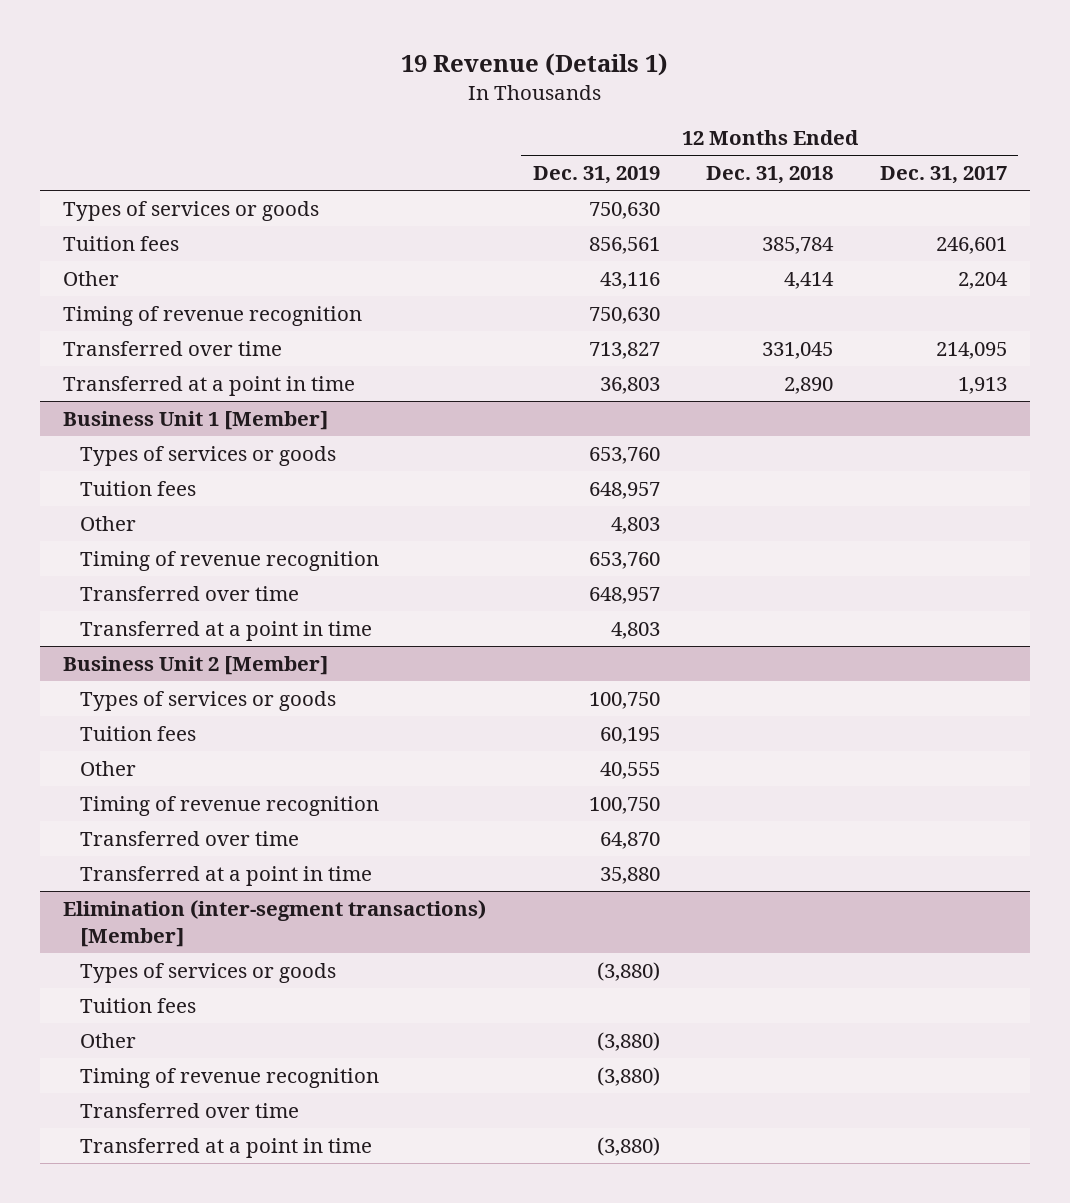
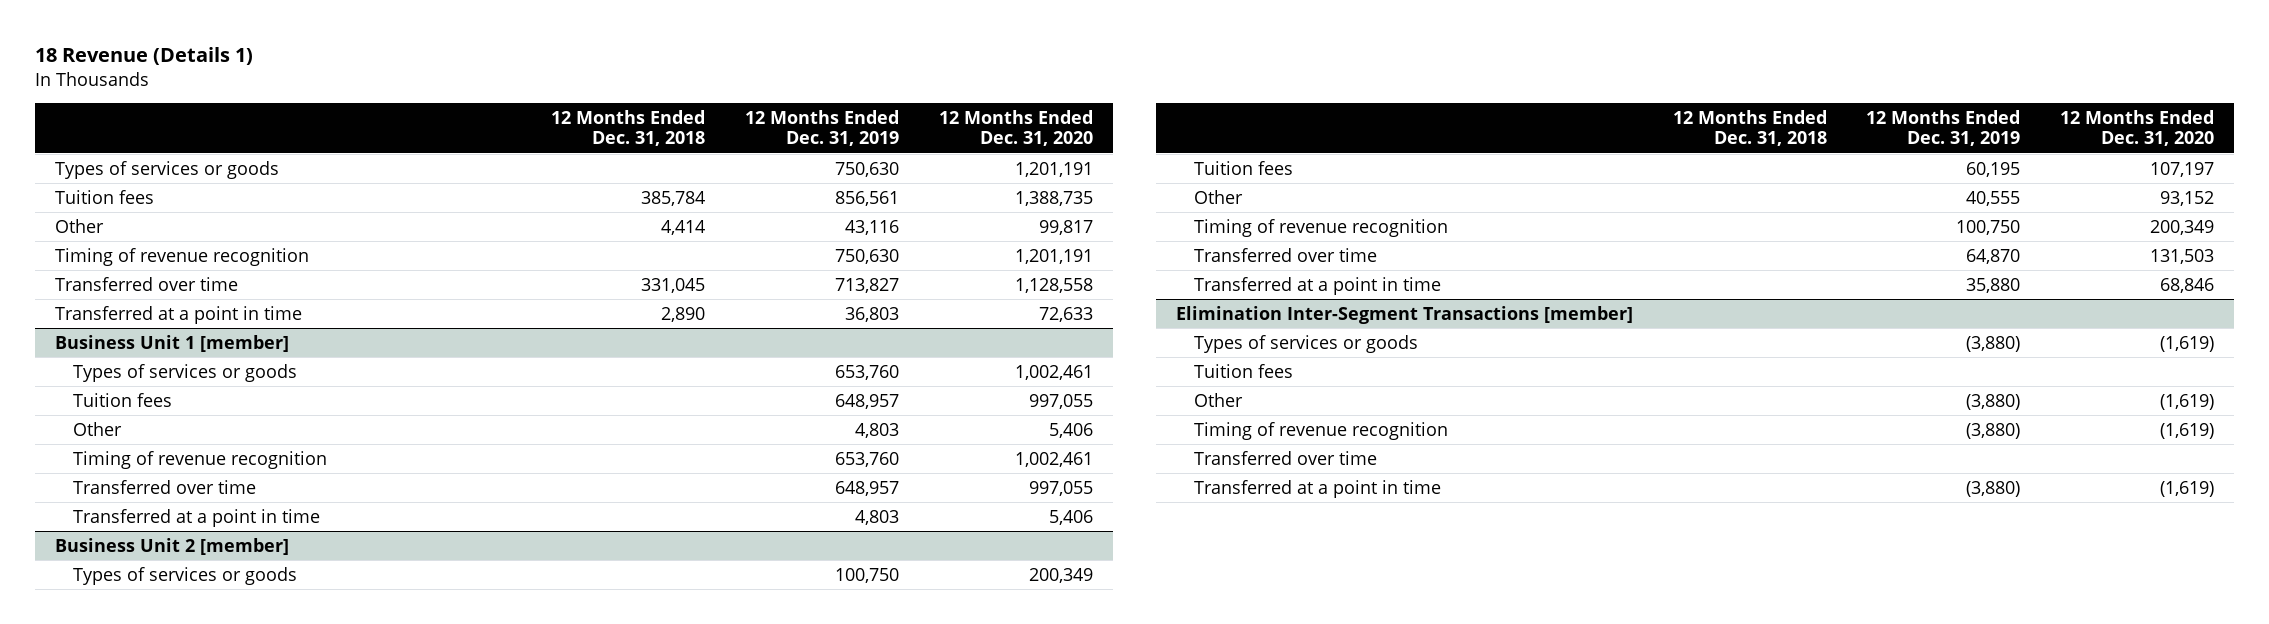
[400,52,668,76] 19 Revenue (Details 1) -> [35,47,254,66] 18 Revenue (Details 1)
[879,166,1007,185] Dec. 31, 2017 -> none
none -> [938,110,1093,147] 12 Months Ended Dec. 31, 2020
[63,410,329,430] Business Unit 1 [Member] -> [54,334,289,352] Business Unit 1 [member]
[63,655,329,675] Business Unit 2 [Member] -> [54,537,289,555] Business Unit 2 [member]
[63,899,487,947] Elimination (inter-segment transactions) [Member] -> [1175,305,1633,324] Elimination Inter-Segment Transactions [member]

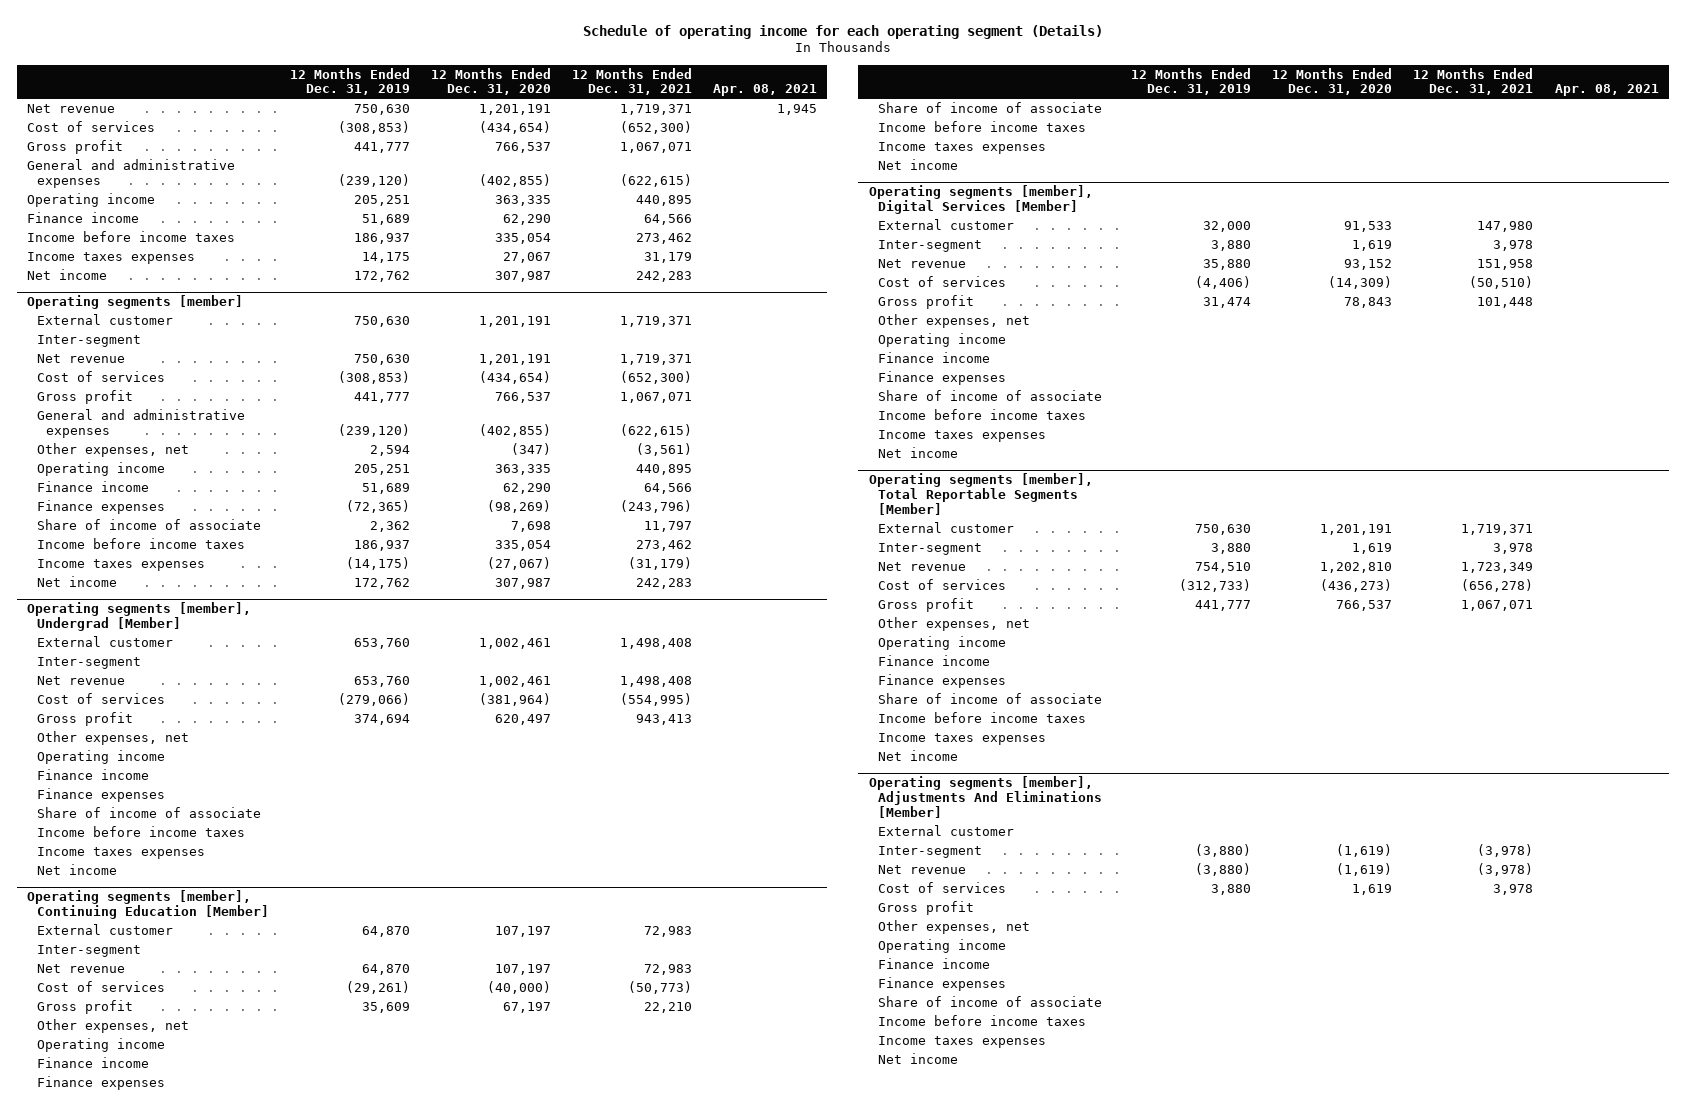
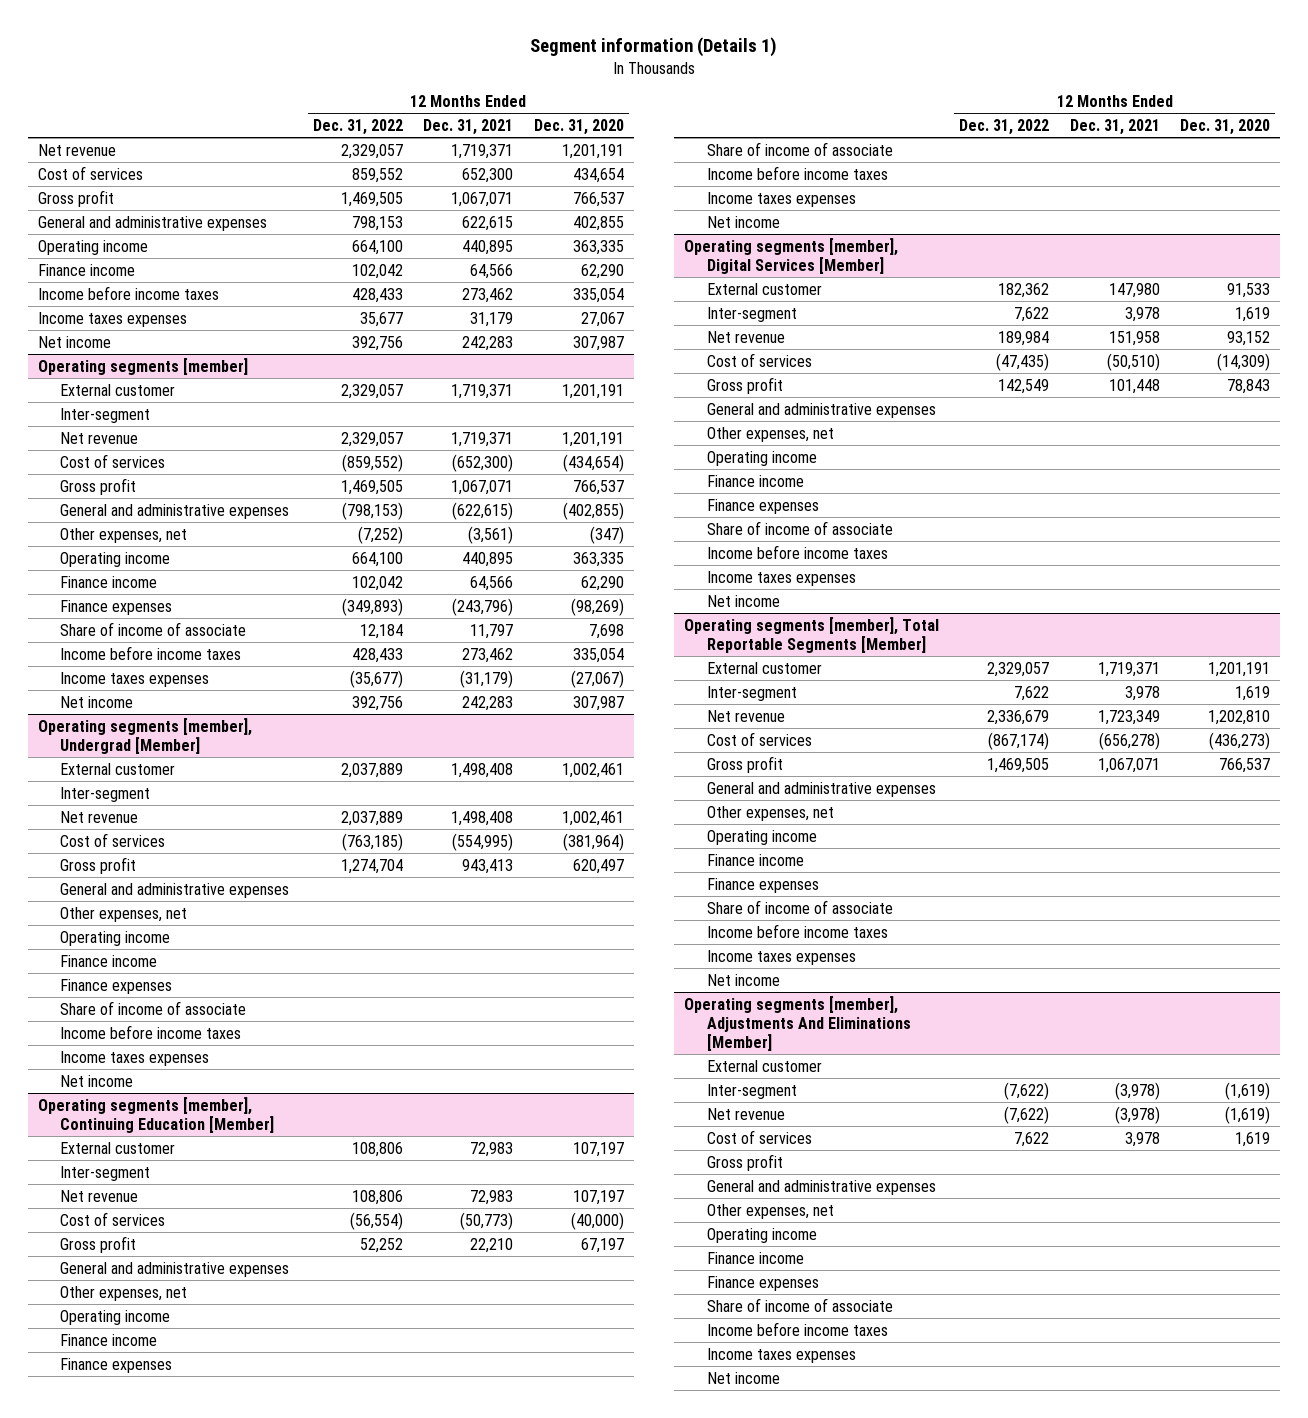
[582,24,1103,39] Schedule of operating income for each operating segment (Details) -> [529,37,777,58] Segment information (Details 1)
[289,67,410,96] 12 Months Ended Dec. 31, 2019 -> none
[712,84,817,97] Apr. 08, 2021 -> none
none -> [313,119,404,136] Dec. 31, 2022
[478,121,551,135] (434,654) -> [572,167,624,183] 434,654
[619,121,692,135] (652,300) -> [462,167,514,183] 652,300
[478,173,551,187] (402,855) -> [572,215,624,231] 402,855
[619,173,692,187] (622,615) -> [462,215,514,231] 622,615
none -> [60,882,290,898] General and administrative expenses
none -> [60,1261,290,1277] General and administrative expenses
none -> [706,402,936,418] General and administrative expenses
none -> [706,781,936,797] General and administrative expenses
none -> [706,1179,936,1195] General and administrative expenses

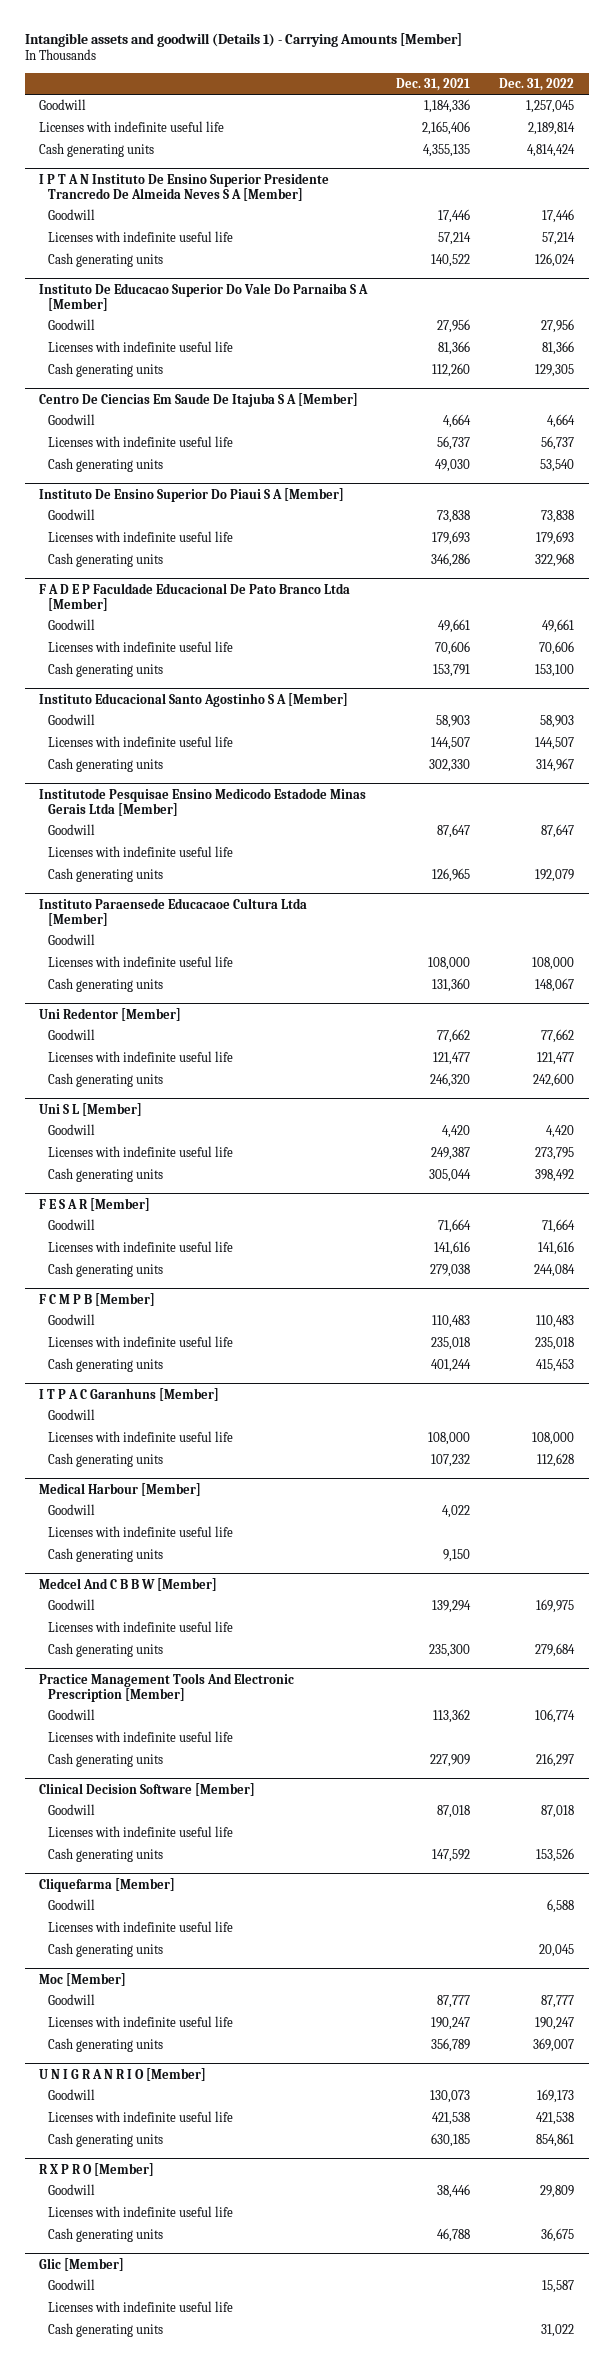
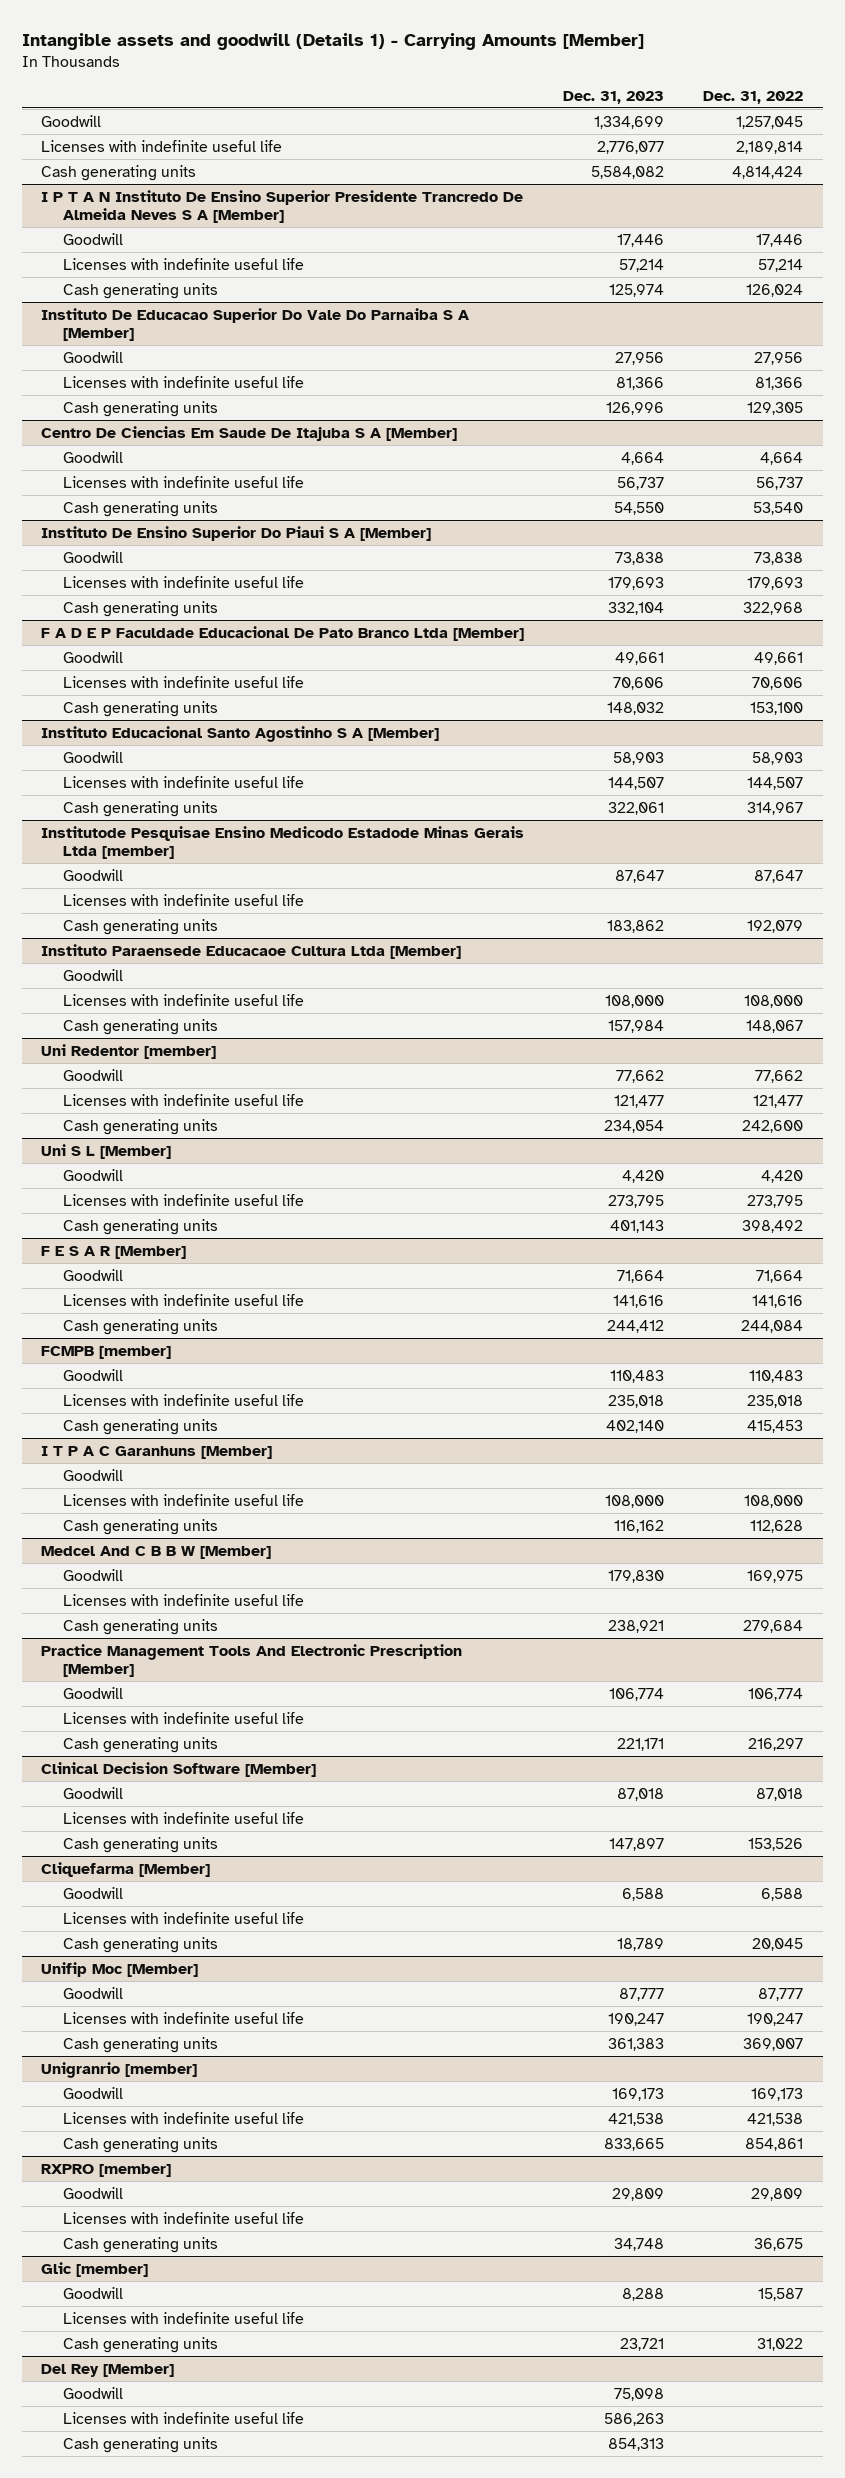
[396,77,471,91] Dec. 31, 2021 -> none
none -> [563,90,665,104] Dec. 31, 2023
[39,787,367,816] Institutode Pesquisae Ensino Medicodo Estadode Minas Gerais Ltda [Member] -> [41,825,525,860] Institutode Pesquisae Ensino Medicodo Estadode Minas Gerais Ltda [member]
[39,1007,182,1021] Uni Redentor [Member] -> [41,1043,217,1059] Uni Redentor [member]
[39,1292,156,1306] F C M P B [Member] -> [41,1345,172,1359] FCMPB [member]
[39,1482,202,1496] Medical Harbour [Member] -> none
[48,1503,96,1515] Goodwill -> none
[48,1525,234,1537] Licenses with indefinite useful life -> none
[48,1547,164,1562] Cash generating units -> none
[39,1972,127,1986] Moc [Member] -> [41,1961,199,1977] Unifip Moc [Member]
[39,2067,207,2081] U N I G R A N R I O [Member] -> [41,2061,198,2078] Unigranrio [member]
[39,2162,155,2176] R X P R O [Member] -> [41,2163,172,2177] RXPRO [member]
[39,2257,125,2271] Glic [Member] -> [41,2261,149,2277] Glic [member]
none -> [41,2363,175,2377] Del Rey [Member]
none -> [62,2386,123,2399] Goodwill
none -> [62,2411,304,2424] Licenses with indefinite useful life
none -> [62,2436,218,2453] Cash generating units

